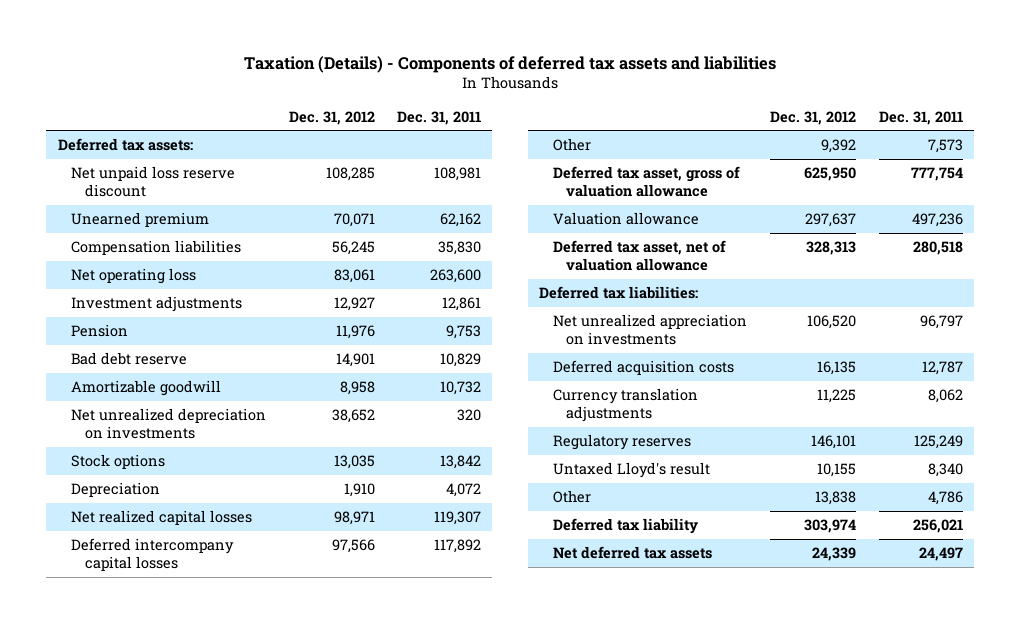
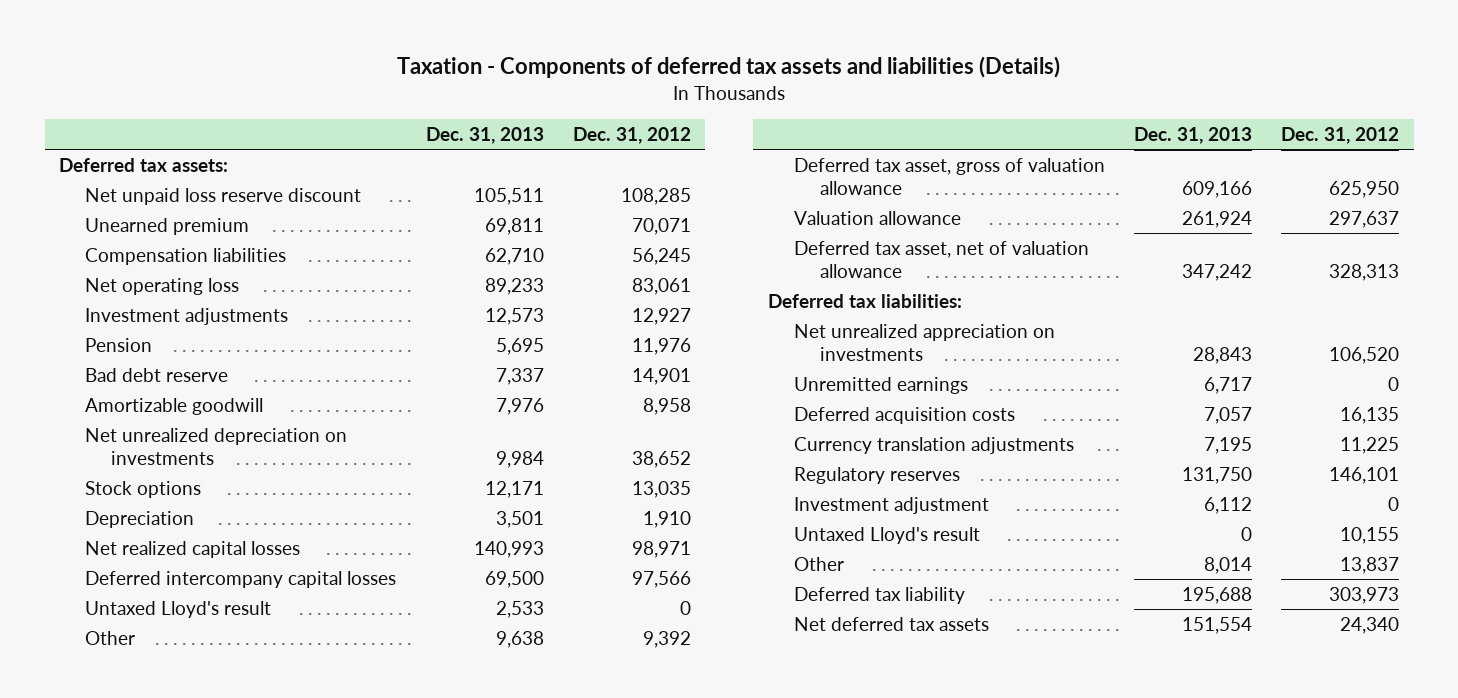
[244,55,777,73] Taxation (Details) - Components of deferred tax assets and liabilities -> [397,56,1061,79] Taxation - Components of deferred tax assets and liabilities (Details)
[396,110,481,125] Dec. 31, 2011 -> none
none -> [425,127,544,145] Dec. 31, 2013
none -> [85,601,272,619] Untaxed Lloyd's result
none -> [793,377,968,395] Unremitted earnings
none -> [793,497,989,515] Investment adjustment
[815,491,857,506] 13,838 -> [1340,557,1400,575] 13,837
[804,519,857,534] 303,974 -> [1329,587,1400,605] 303,973
[812,547,857,562] 24,339 -> [1340,617,1400,635] 24,340

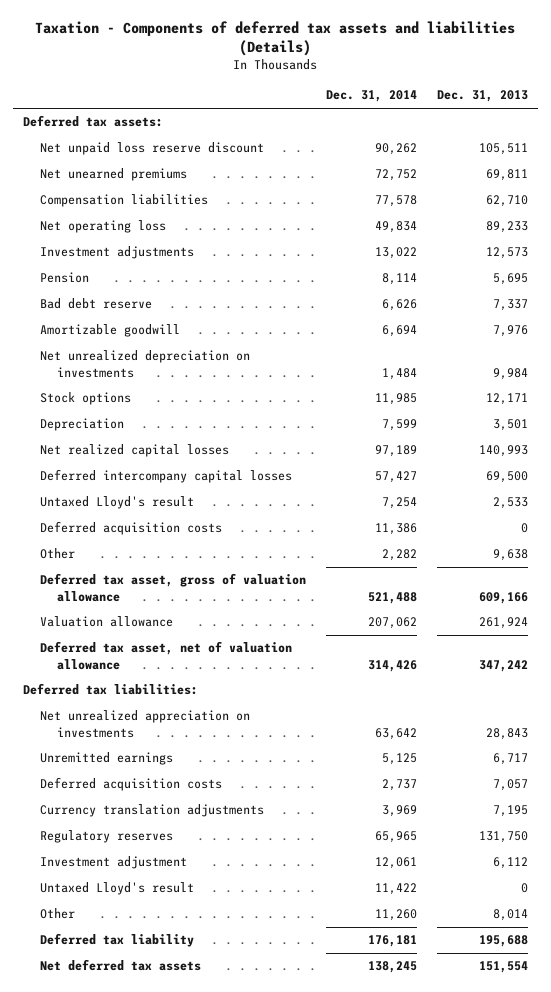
[572,127,691,145] Dec. 31, 2012 -> none
none -> [325,90,417,103] Dec. 31, 2014
[85,218,250,236] Unearned premium -> [39,168,187,182] Net unearned premiums
none -> [39,521,222,536] Deferred acquisition costs

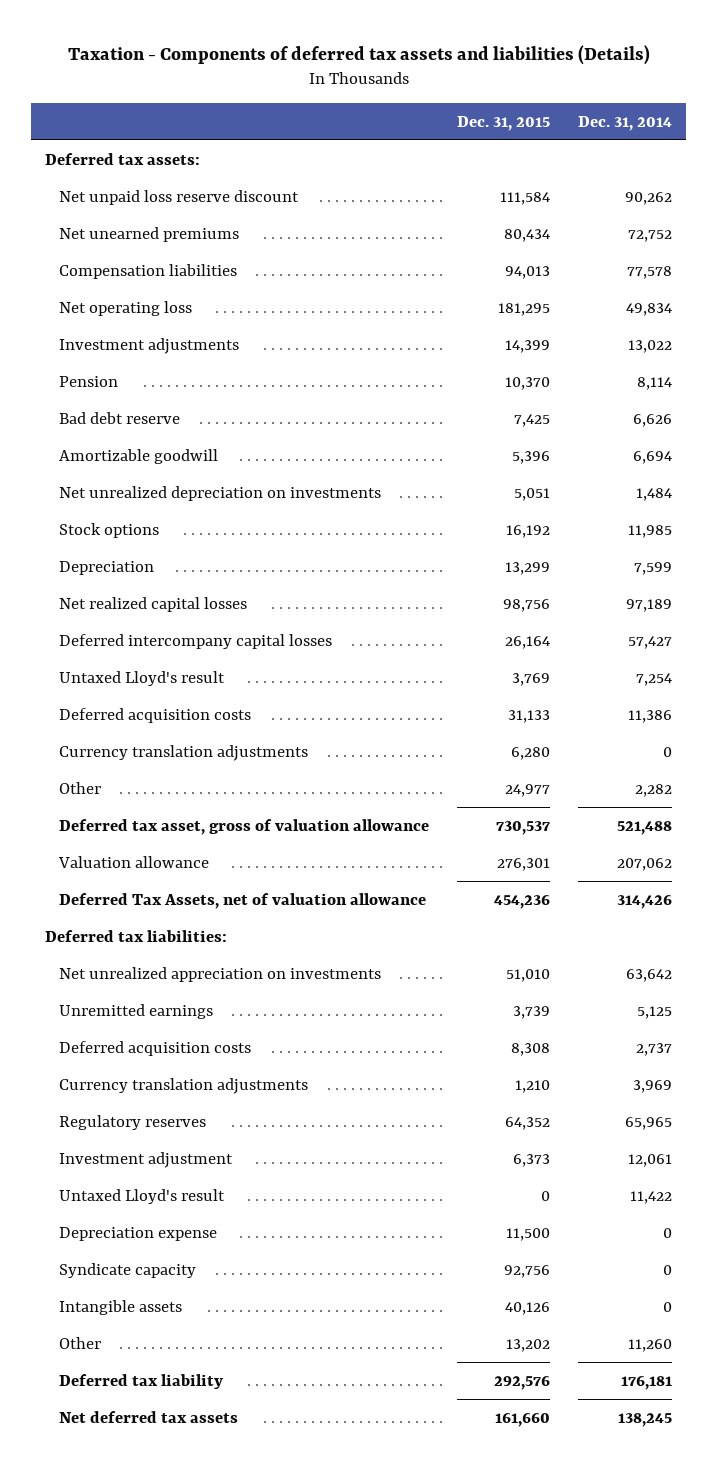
[436,90,528,103] Dec. 31, 2013 -> none
none -> [457,115,551,131] Dec. 31, 2015
none -> [59,744,309,761] Currency translation adjustments
[39,641,292,670] Deferred tax asset, net of valuation allowance -> [59,892,427,909] Deferred Tax Assets, net of valuation allowance
none -> [59,1226,218,1241] Depreciation expense
none -> [59,1262,197,1278] Syndicate capacity
none -> [59,1299,183,1315] Intangible assets

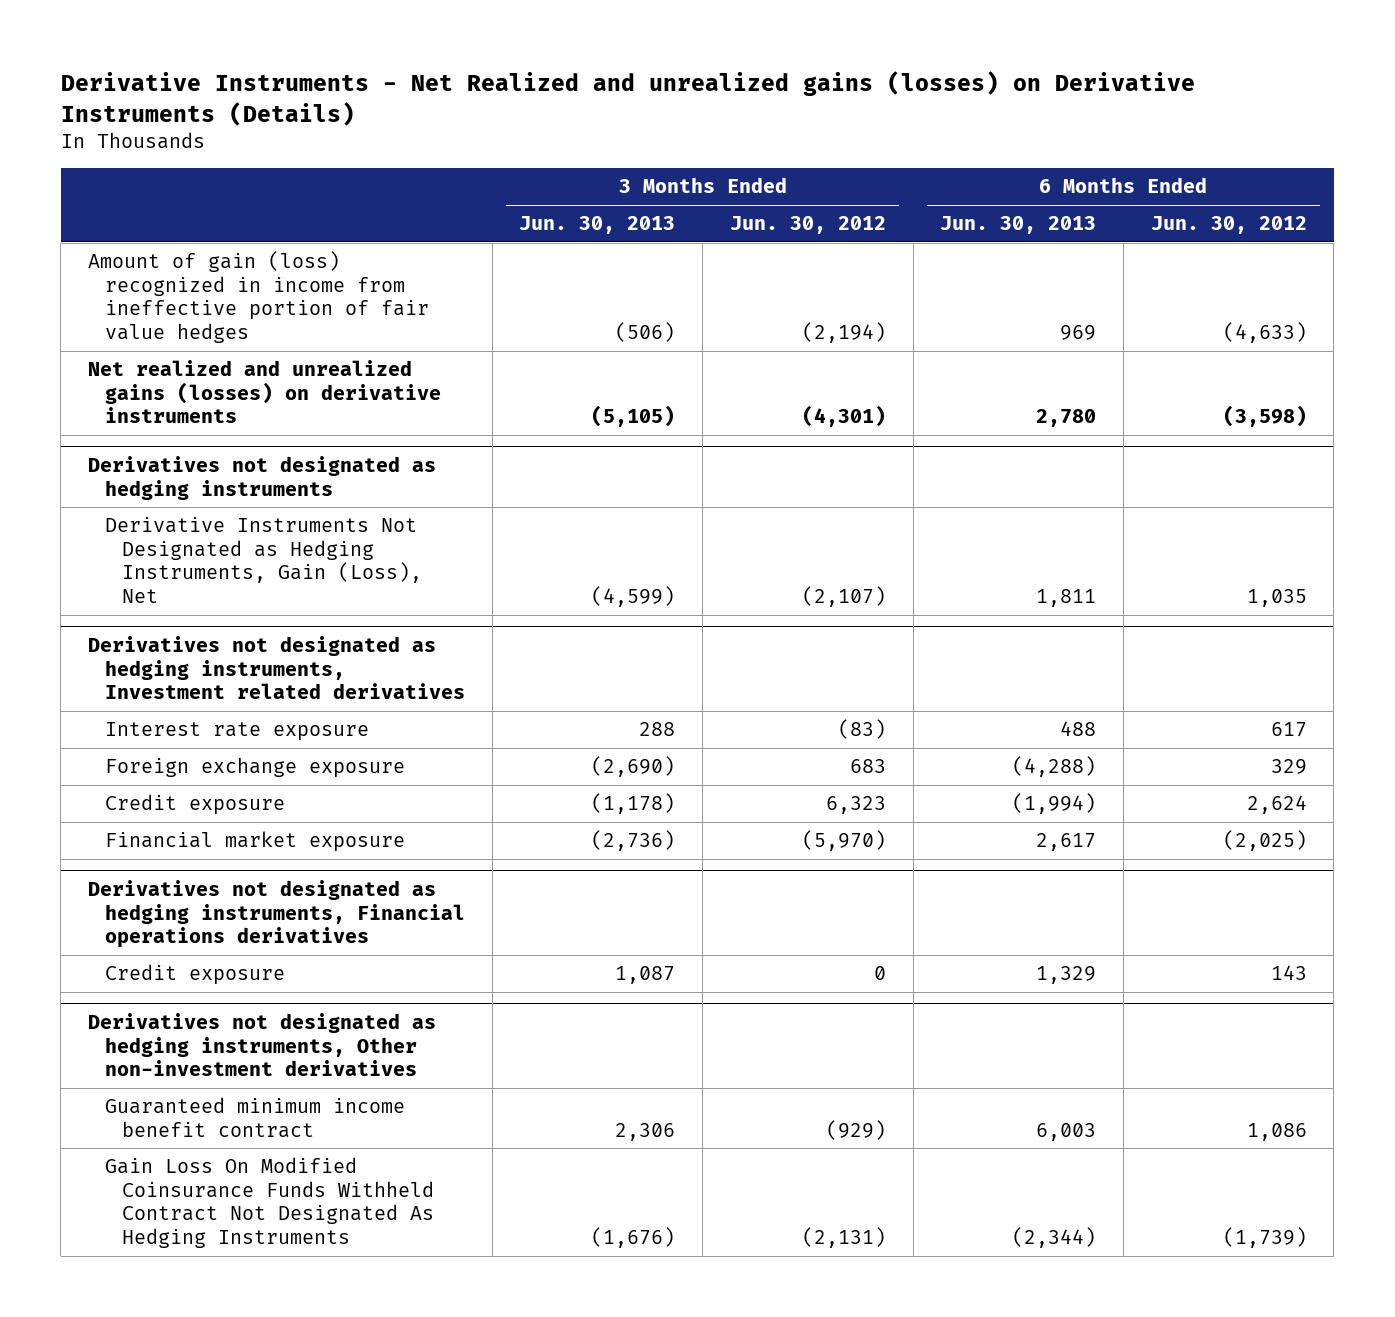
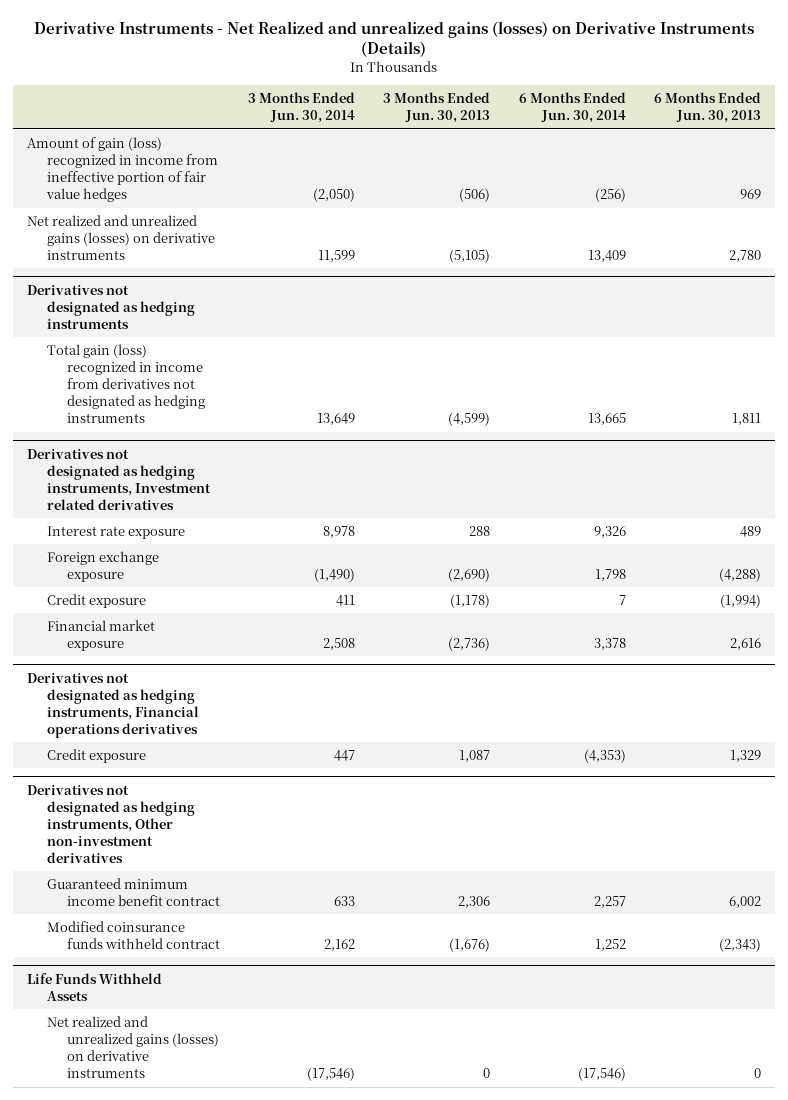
[729,216,886,235] Jun. 30, 2012 -> none
[1150,216,1307,235] Jun. 30, 2012 -> none
none -> [247,92,355,124] 3 Months Ended Jun. 30, 2014
none -> [518,92,626,124] 6 Months Ended Jun. 30, 2014
[105,517,422,604] Derivative Instruments Not Designated as Hedging Instruments, Gain (Loss), Net -> [46,343,205,424] Total gain (loss) recognized in income from derivatives not designated as hedging instruments
[1060,721,1097,737] 488 -> [740,525,762,537] 489
[1036,833,1097,852] 2,617 -> [730,638,762,651] 2,616
[1036,1122,1097,1141] 6,003 -> [729,896,762,909] 6,002
[105,1157,434,1249] Gain Loss On Modified Coinsurance Funds Withheld Contract Not Designated As Hedging Instruments -> [46,920,220,950] Modified coinsurance funds withheld contract
[1012,1227,1097,1249] (2,344) -> [719,938,762,953] (2,343)
none -> [27,972,163,1001] Life Funds Withheld Assets
none -> [46,1015,219,1079] Net realized and unrealized gains (losses) on derivative instruments

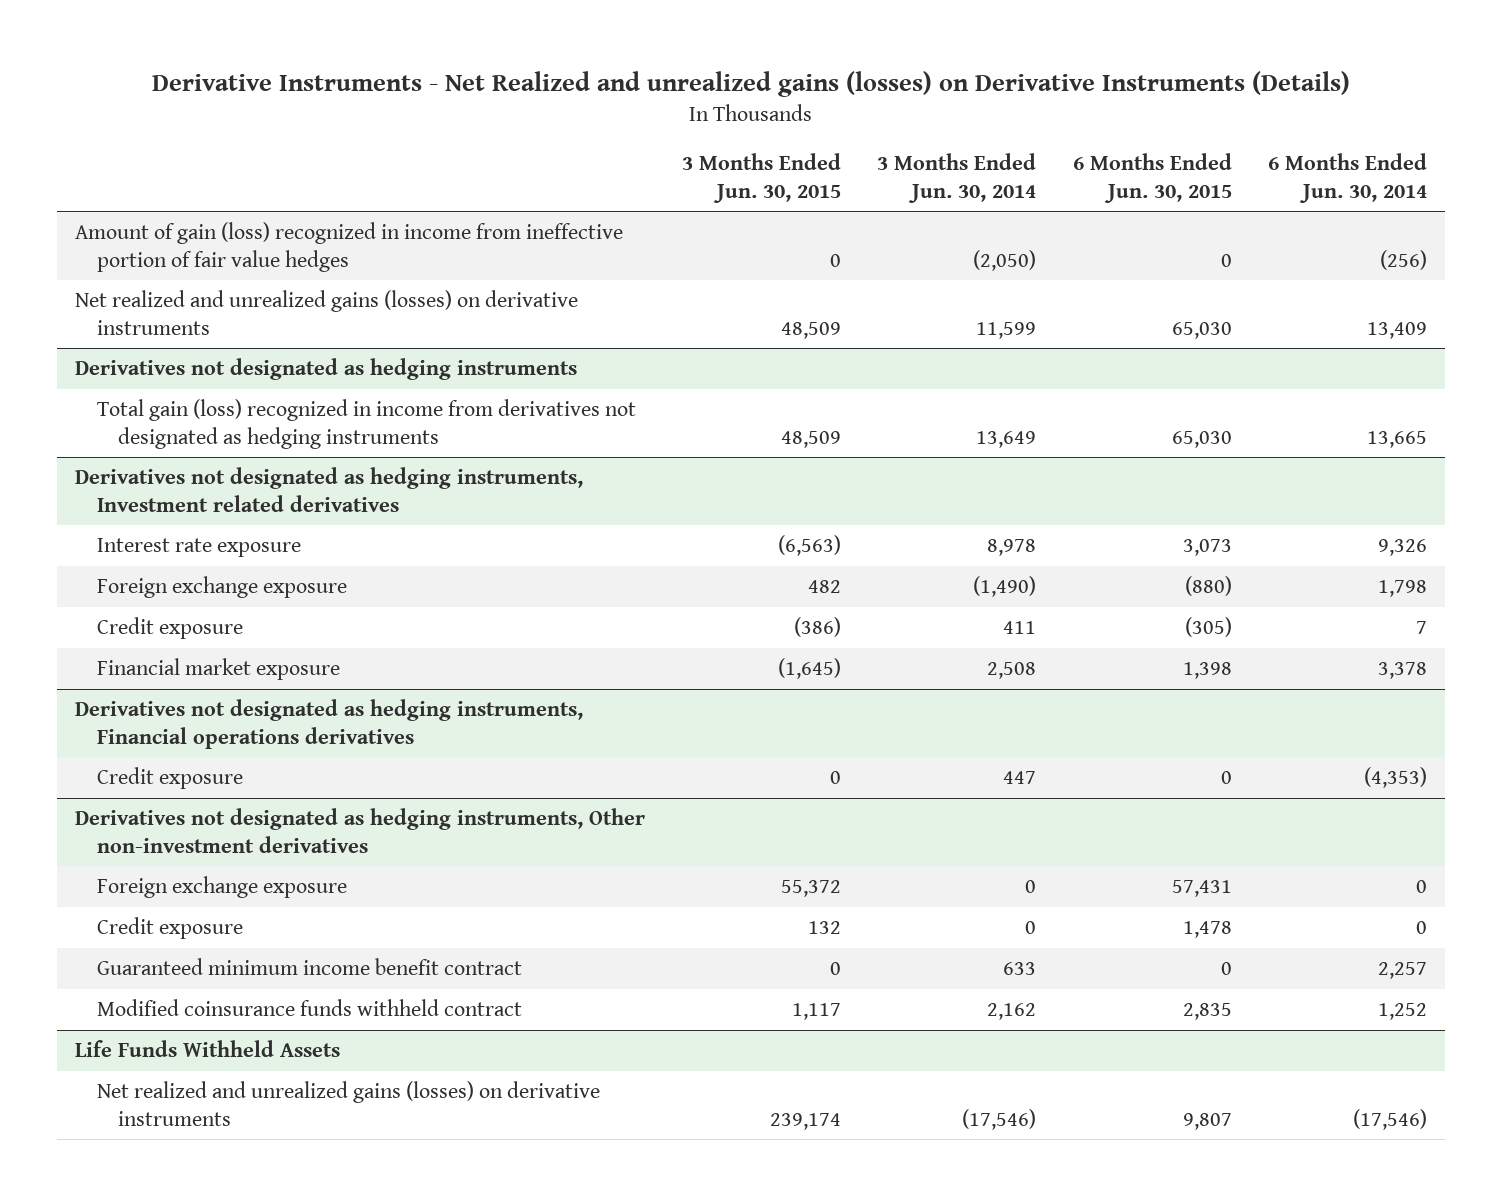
[383,92,491,124] 3 Months Ended Jun. 30, 2013 -> none
[654,92,762,124] 6 Months Ended Jun. 30, 2013 -> none
none -> [681,153,841,203] 3 Months Ended Jun. 30, 2015
none -> [1072,153,1232,203] 6 Months Ended Jun. 30, 2015
none -> [96,876,347,899] Foreign exchange exposure
none -> [96,917,243,940] Credit exposure

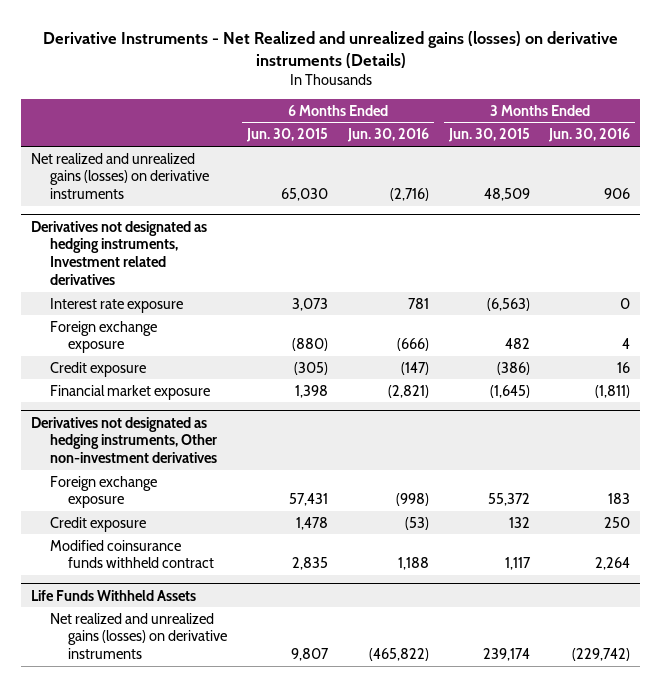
[152,71,1351,98] Derivative Instruments - Net Realized and unrealized gains (losses) on Derivative Instruments (Details) -> [42,30,618,68] Derivative Instruments - Net Realized and unrealized gains (losses) on derivative instruments (Details)
[877,153,1037,203] 3 Months Ended Jun. 30, 2014 -> none
[1268,153,1428,203] 6 Months Ended Jun. 30, 2014 -> none
none -> [346,128,429,143] Jun. 30, 2016
none -> [548,128,631,143] Jun. 30, 2016
[75,222,624,272] Amount of gain (loss) recognized in income from ineffective portion of fair value hedges -> none
[75,358,578,381] Derivatives not designated as hedging instruments -> none
[96,399,636,449] Total gain (loss) recognized in income from derivatives not designated as hedging instruments -> none
[75,699,584,749] Derivatives not designated as hedging instruments, Financial operations derivatives -> none
[96,767,243,790] Credit exposure -> none
[96,958,522,976] Guaranteed minimum income benefit contract -> none

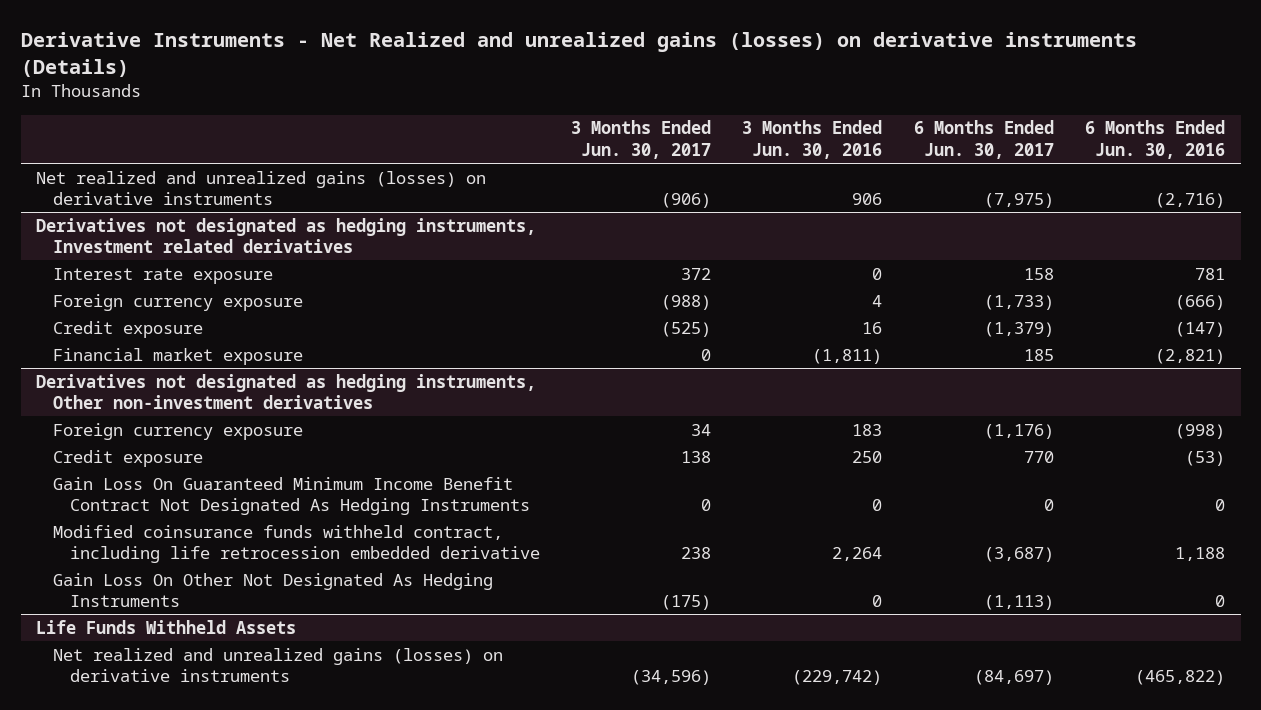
[246,128,329,143] Jun. 30, 2015 -> none
[447,128,530,143] Jun. 30, 2015 -> none
none -> [571,120,712,159] 3 Months Ended Jun. 30, 2017
none -> [913,120,1054,159] 6 Months Ended Jun. 30, 2017
[49,320,157,354] Foreign exchange exposure -> [53,293,304,311] Foreign currency exposure
[49,475,157,509] Foreign exchange exposure -> [53,422,304,440] Foreign currency exposure
none -> [53,476,530,516] Gain Loss On Guaranteed Minimum Income Benefit Contract Not Designated As Hedging Instruments
[49,539,215,569] Modified coinsurance funds withheld contract -> [53,524,540,564] Modified coinsurance funds withheld contract, including life retrocession embedded derivative
none -> [53,572,494,608] Gain Loss On Other Not Designated As Hedging Instruments

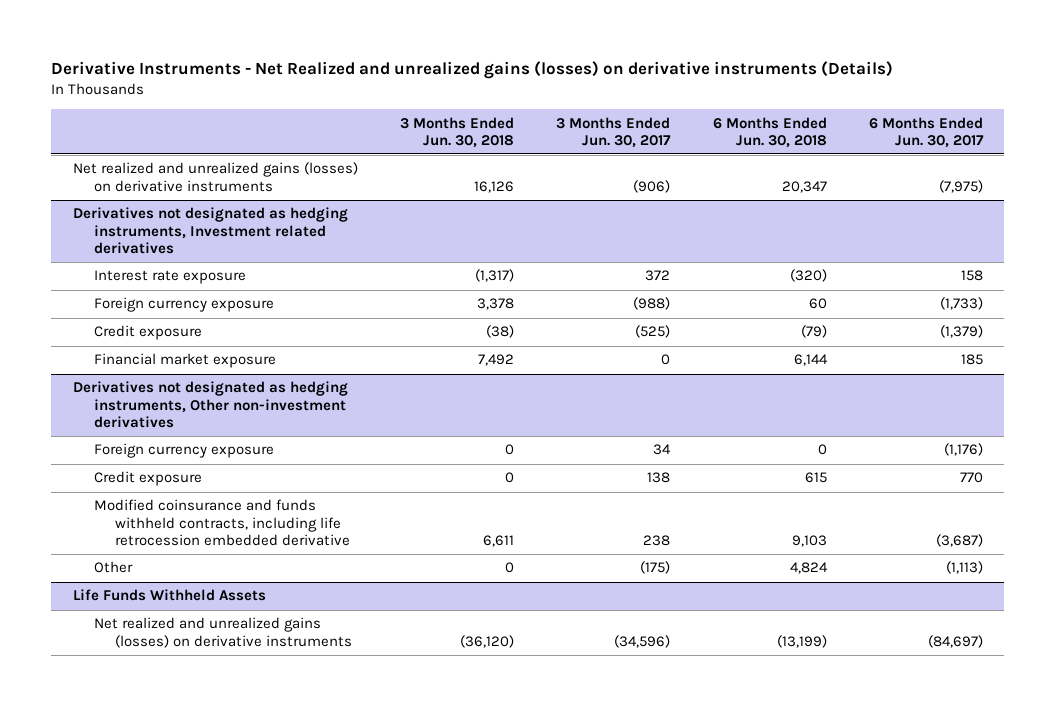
[742,120,883,159] 3 Months Ended Jun. 30, 2016 -> none
[1084,120,1225,159] 6 Months Ended Jun. 30, 2016 -> none
none -> [400,116,515,148] 3 Months Ended Jun. 30, 2018
none -> [712,116,827,148] 6 Months Ended Jun. 30, 2018
[53,476,530,516] Gain Loss On Guaranteed Minimum Income Benefit Contract Not Designated As Hedging Instruments -> none
[53,524,540,564] Modified coinsurance funds withheld contract, including life retrocession embedded derivative -> [93,499,350,546] Modified coinsurance and funds withheld contracts, including life retrocession embedded derivative
[53,572,494,608] Gain Loss On Other Not Designated As Hedging Instruments -> [93,561,133,574] Other

